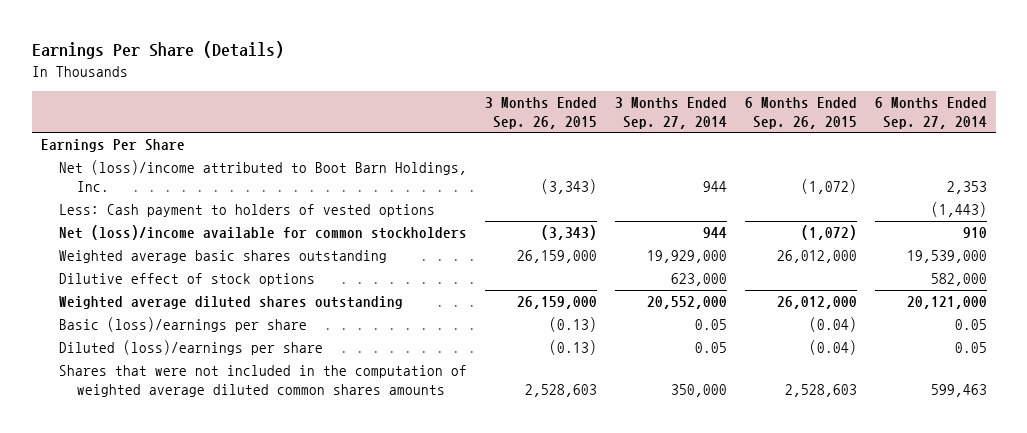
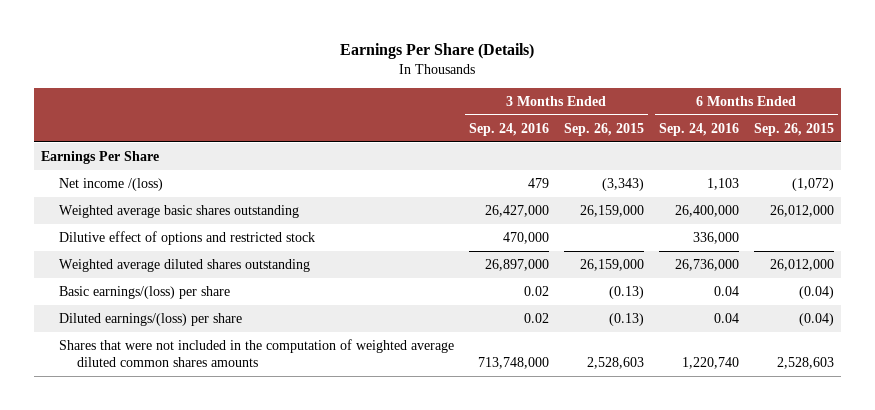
[614,96,727,129] 3 Months Ended Sep. 27, 2014 -> none
[874,96,987,129] 6 Months Ended Sep. 27, 2014 -> none
none -> [468,122,549,136] Sep. 24, 2016
none -> [658,122,739,136] Sep. 24, 2016
[58,160,467,192] Net (loss)/income attributed to Boot Barn Holdings, Inc. -> none
[58,204,435,218] Less: Cash payment to holders of vested options -> none
[58,225,467,241] Net (loss)/income available for common stockholders -> [59,177,164,191] Net income /(loss)
[58,273,315,287] Dilutive effect of stock options -> [59,230,316,245] Dilutive effect of options and restricted stock
[58,317,307,333] Basic (loss)/earnings per share -> [59,285,231,299] Basic earnings/(loss) per share
[58,340,323,356] Diluted (loss)/earnings per share -> [59,312,243,326] Diluted earnings/(loss) per share

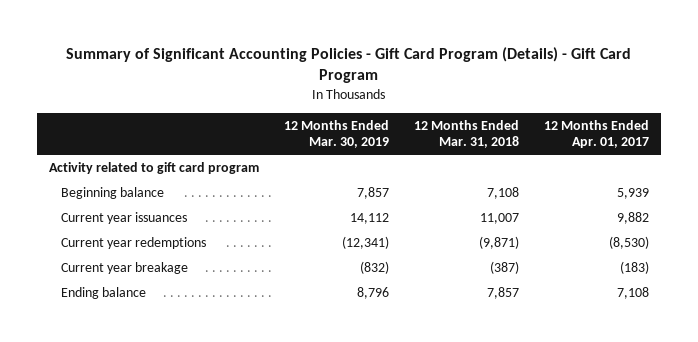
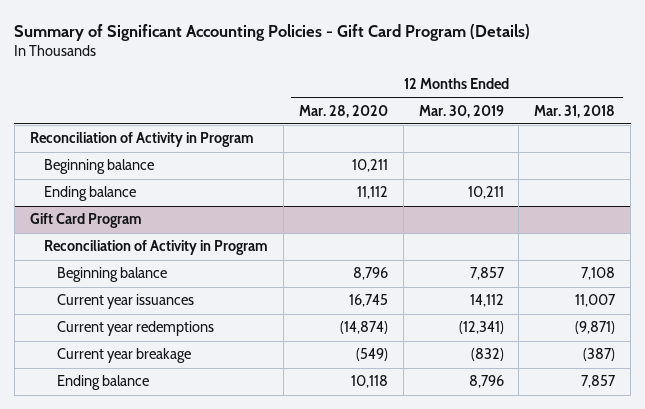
[66,46,632,84] Summary of Significant Accounting Policies - Gift Card Program (Details) - Gift Card Program -> [14,23,531,41] Summary of Significant Accounting Policies - Gift Card Program (Details)
[543,119,649,149] 12 Months Ended Apr. 01, 2017 -> none
none -> [298,104,388,118] Mar. 28, 2020
[49,161,260,174] Activity related to gift card program -> [29,132,254,148] Reconciliation of Activity in Program
none -> [43,159,154,175] Beginning balance
none -> [43,186,136,202] Ending balance
none -> [29,213,142,229] Gift Card Program
none -> [43,240,268,256] Reconciliation of Activity in Program

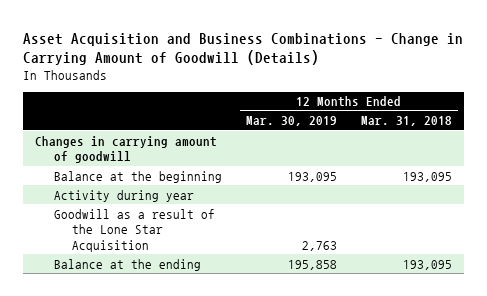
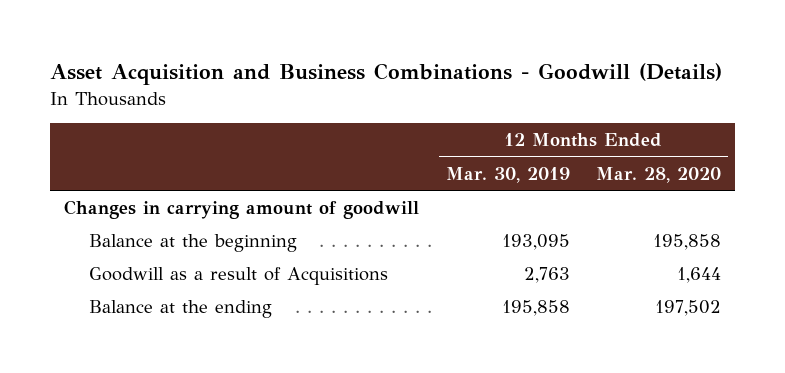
[23,32,464,66] Asset Acquisition and Business Combinations - Change in Carrying Amount of Goodwill (Details) -> [50,63,723,86] Asset Acquisition and Business Combinations - Goodwill (Details)
[361,116,453,127] Mar. 31, 2018 -> none
none -> [596,166,722,183] Mar. 28, 2020
[53,189,194,202] Activity during year -> none
[53,208,215,252] Goodwill as a result of the Lone Star Acquisition -> [88,267,388,286] Goodwill as a result of Acquisitions

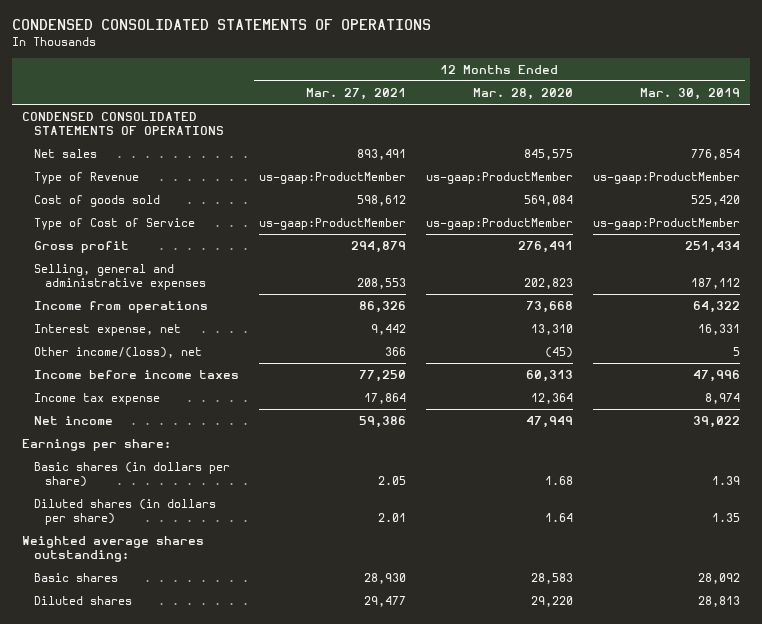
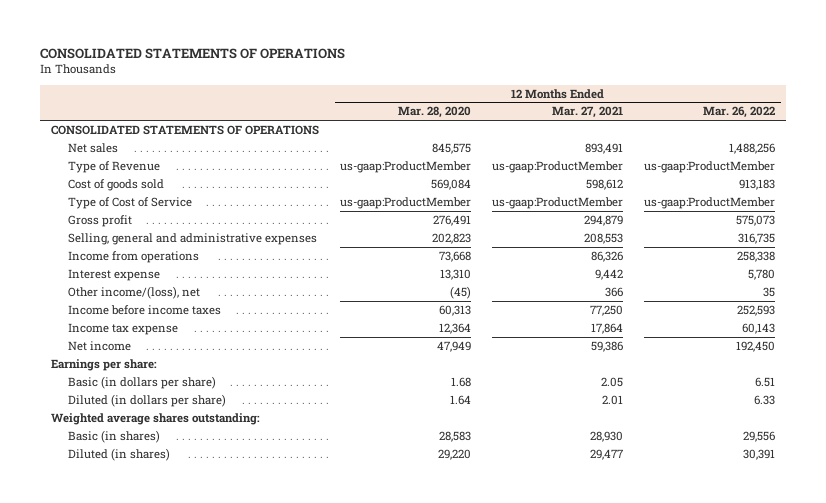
[11,19,431,31] CONDENSED CONSOLIDATED STATEMENTS OF OPERATIONS -> [39,47,345,59] CONSOLIDATED STATEMENTS OF OPERATIONS
[640,87,741,100] Mar. 30, 2019 -> none
none -> [703,106,776,119] Mar. 26, 2022
[21,112,224,136] CONDENSED CONSOLIDATED STATEMENTS OF OPERATIONS -> [50,124,319,135] CONSOLIDATED STATEMENTS OF OPERATIONS
[33,324,181,337] Interest expense, net -> [67,268,160,281] Interest expense
[33,462,230,488] Basic shares (in dollars per share) -> [67,375,216,389] Basic (in dollars per share)
[33,499,216,526] Diluted shares (in dollars per share) -> [67,393,226,407] Diluted (in dollars per share)
[33,573,118,583] Basic shares -> [67,429,160,443] Basic (in shares)
[33,596,132,606] Diluted shares -> [67,447,170,461] Diluted (in shares)

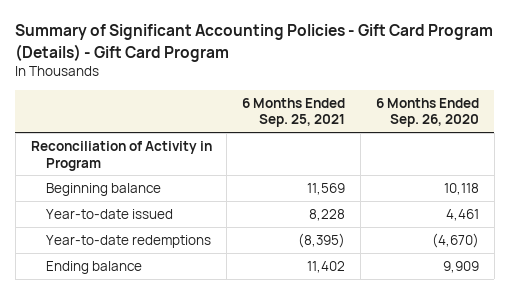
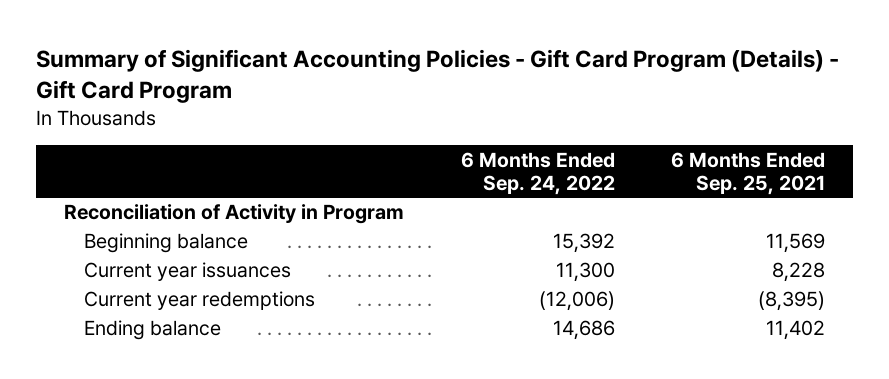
[375,97,479,128] 6 Months Ended Sep. 26, 2020 -> none
none -> [460,151,615,196] 6 Months Ended Sep. 24, 2022
[45,208,173,219] Year-to-date issued -> [83,262,291,282] Current year issuances
[45,234,211,248] Year-to-date redemptions -> [83,291,315,311] Current year redemptions

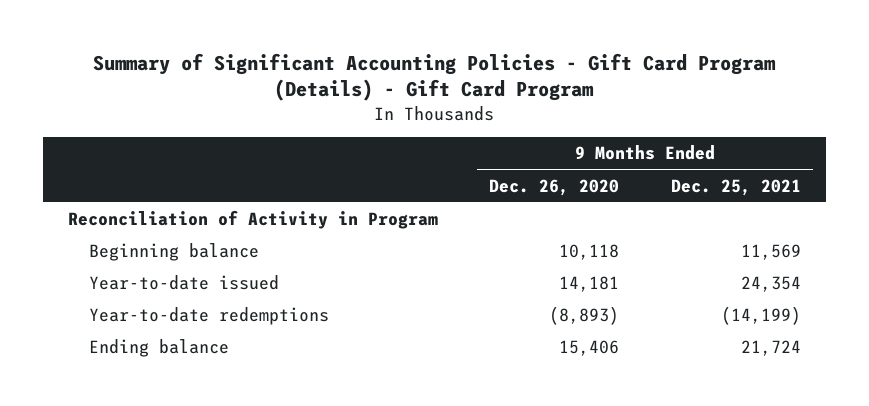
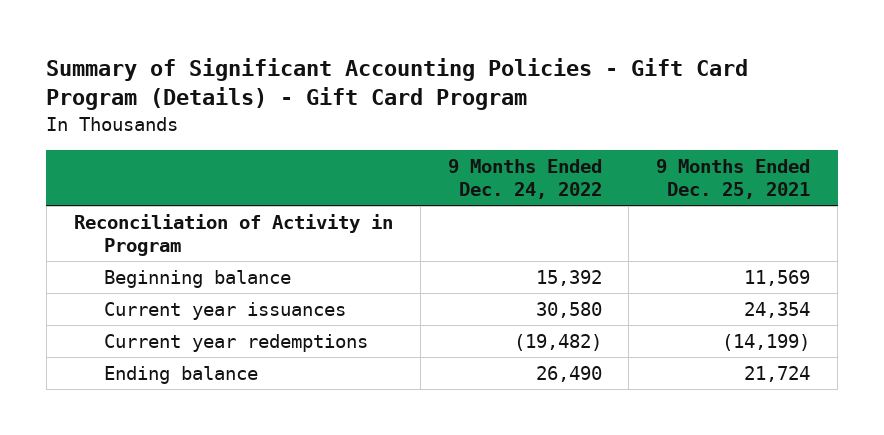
[489,178,620,196] Dec. 26, 2020 -> none
none -> [447,158,602,200] 9 Months Ended Dec. 24, 2022
[89,275,280,291] Year-to-date issued -> [103,302,346,321] Current year issuances
[89,307,330,326] Year-to-date redemptions -> [103,334,368,353] Current year redemptions

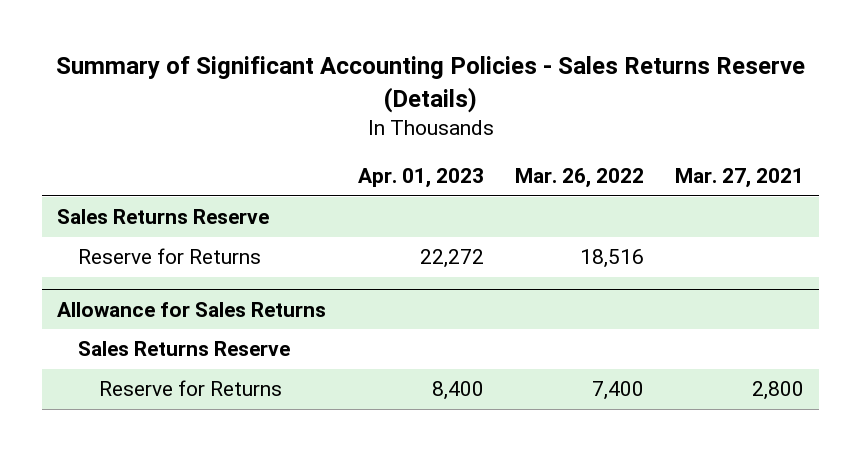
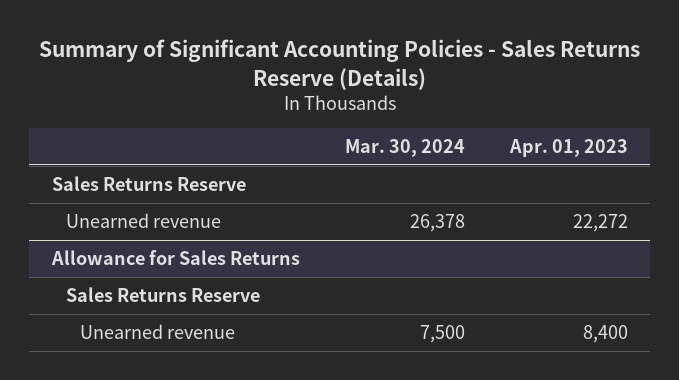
[514,168,644,189] Mar. 26, 2022 -> none
[674,168,804,189] Mar. 27, 2021 -> none
none -> [344,139,465,158] Mar. 30, 2024
[77,248,261,265] Reserve for Returns -> [66,212,222,228] Unearned revenue
[98,380,282,397] Reserve for Returns -> [80,323,236,339] Unearned revenue

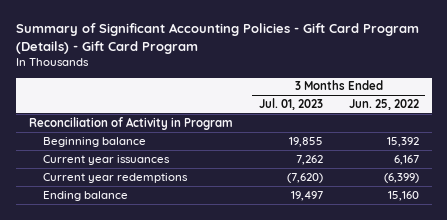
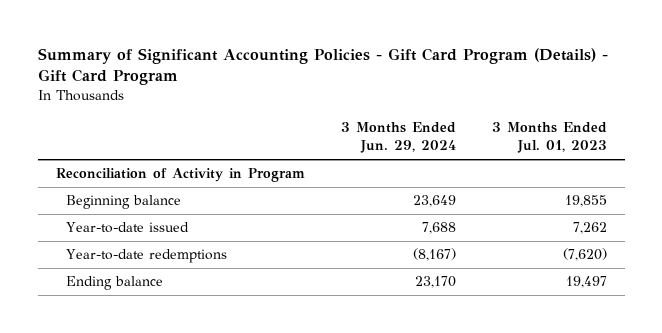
[348,99,419,111] Jun. 25, 2022 -> none
none -> [340,122,456,154] 3 Months Ended Jun. 29, 2024
[42,154,170,165] Current year issuances -> [66,222,190,234] Year-to-date issued
[42,172,188,183] Current year redemptions -> [66,249,228,264] Year-to-date redemptions

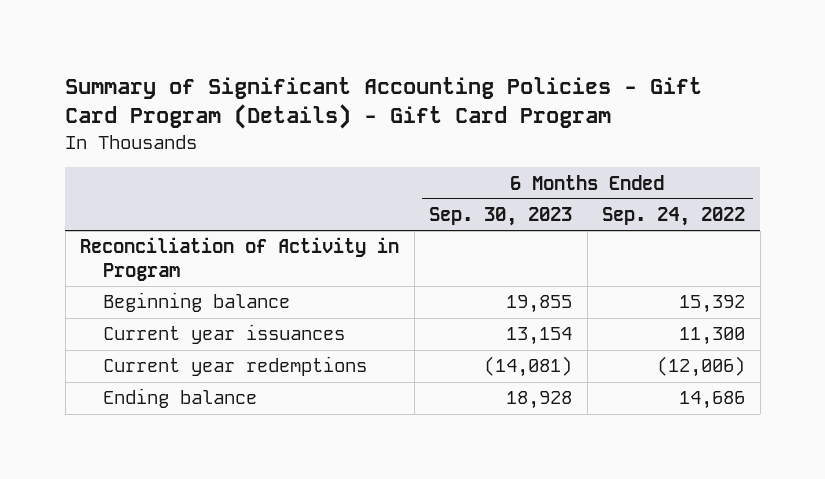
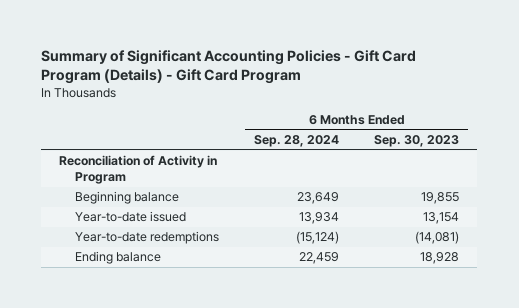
[602,207,746,227] Sep. 24, 2022 -> none
none -> [254,135,340,148] Sep. 28, 2024
[103,324,346,345] Current year issuances -> [74,211,186,223] Year-to-date issued
[103,356,368,377] Current year redemptions -> [74,231,219,245] Year-to-date redemptions

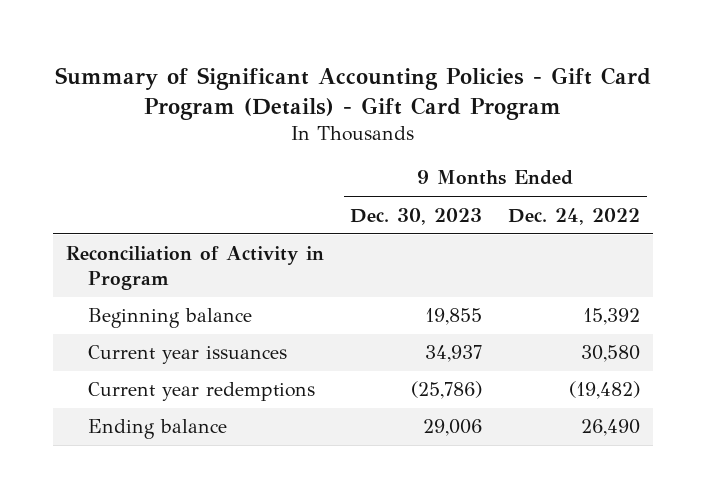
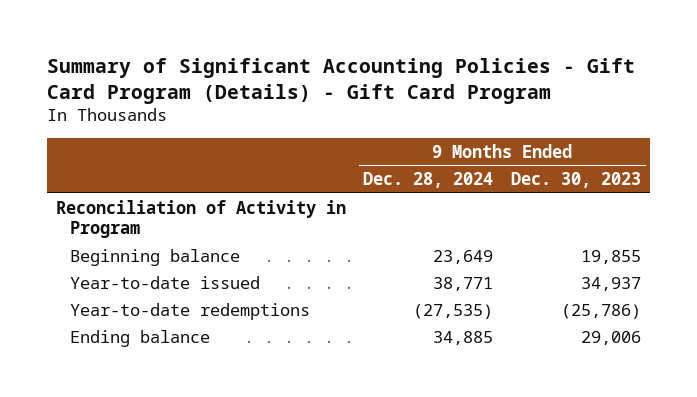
[508,207,641,225] Dec. 24, 2022 -> none
none -> [363,172,494,189] Dec. 28, 2024
[88,345,288,365] Current year issuances -> [69,275,260,289] Year-to-date issued
[88,382,316,402] Current year redemptions -> [69,302,310,320] Year-to-date redemptions

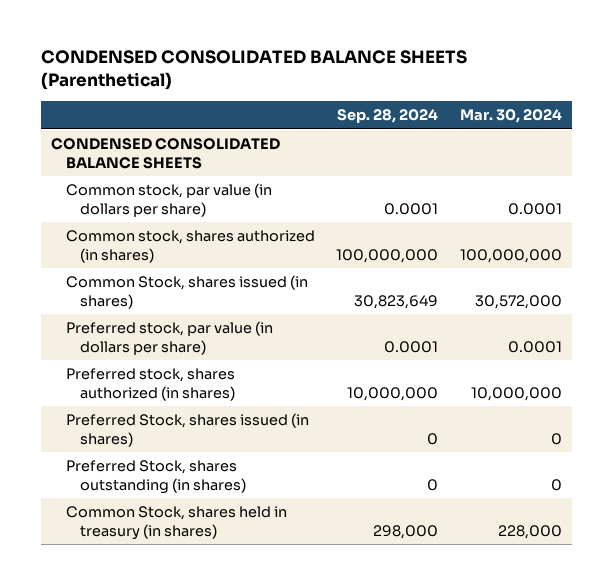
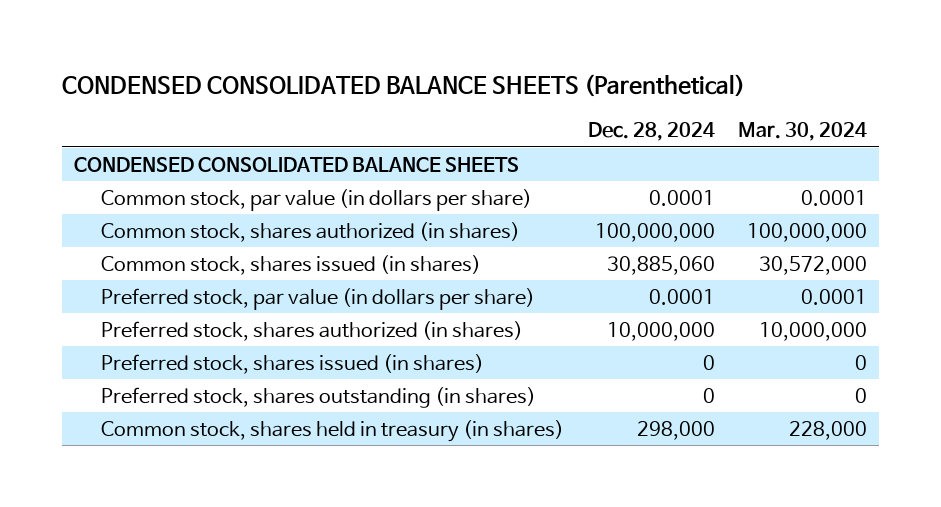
[337,109,439,124] Sep. 28, 2024 -> none
none -> [587,122,715,142] Dec. 28, 2024
[65,275,308,309] Common Stock, shares issued (in shares) -> [101,254,482,275] Common stock, shares issued (in shares)
[65,413,309,447] Preferred Stock, shares issued (in shares) -> [101,353,485,374] Preferred stock, shares issued (in shares)
[65,460,247,494] Preferred Stock, shares outstanding (in shares) -> [101,386,537,408] Preferred stock, shares outstanding (in shares)
[65,506,287,540] Common Stock, shares held in treasury (in shares) -> [101,419,565,442] Common stock, shares held in treasury (in shares)

